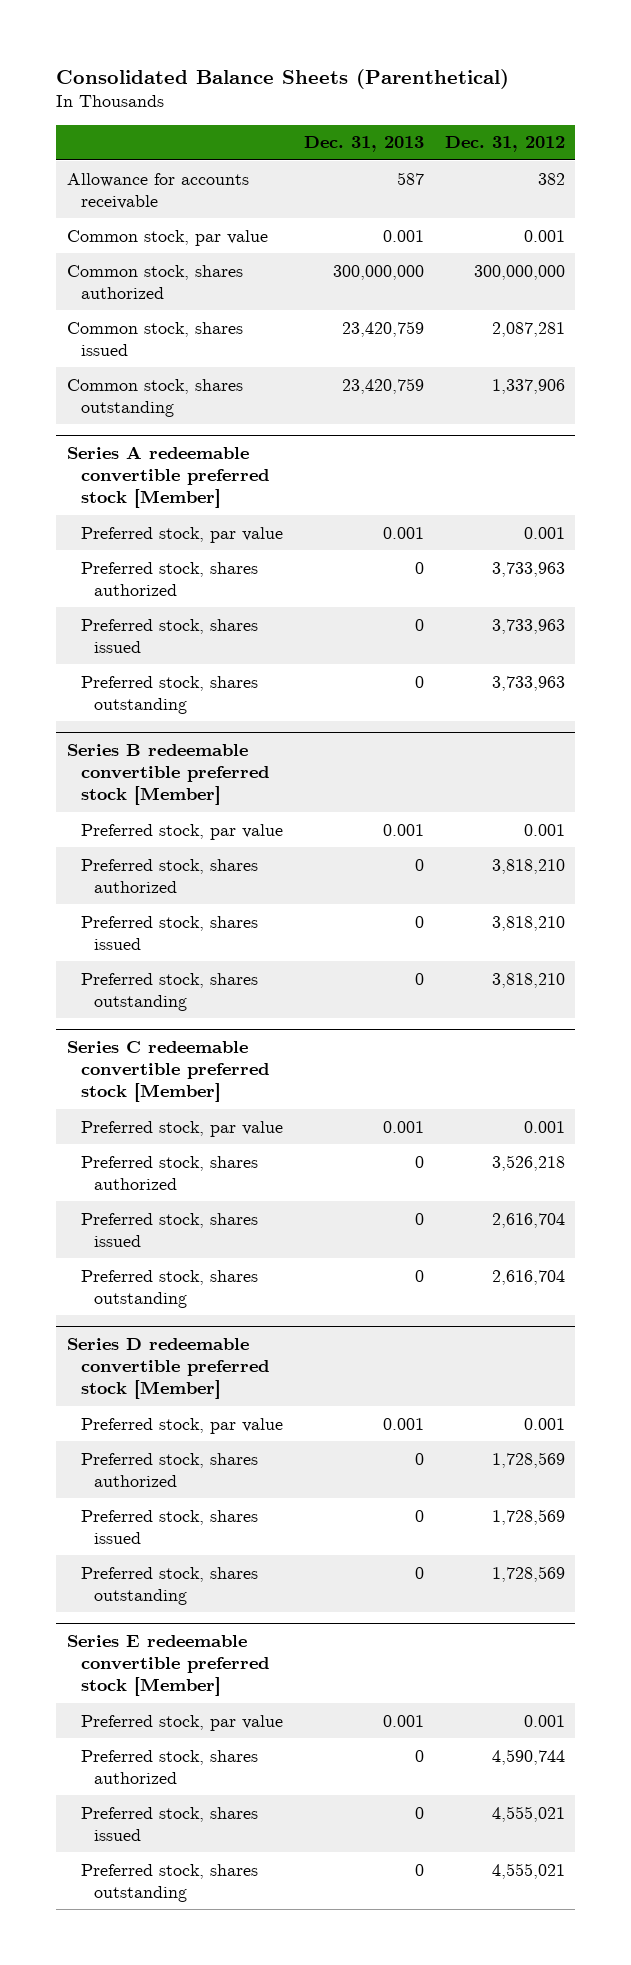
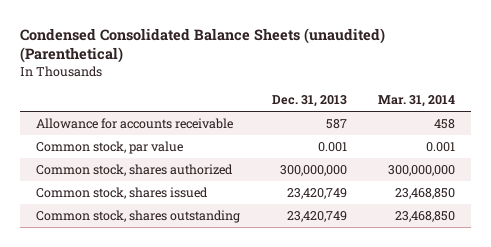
[56,68,510,89] Consolidated Balance Sheets (Parenthetical) -> [20,27,386,63] Condensed Consolidated Balance Sheets (unaudited) (Parenthetical)
[444,136,565,153] Dec. 31, 2012 -> none
none -> [378,95,456,108] Mar. 31, 2014
[66,445,269,509] Series A redeemable convertible preferred stock [Member] -> none
[80,526,283,543] Preferred stock, par value -> none
[80,561,258,596] Preferred stock, shares authorized -> none
[80,618,258,653] Preferred stock, shares issued -> none
[80,675,258,714] Preferred stock, shares outstanding -> none
[66,743,269,806] Series B redeemable convertible preferred stock [Member] -> none
[80,823,283,840] Preferred stock, par value -> none
[80,858,258,893] Preferred stock, shares authorized -> none
[80,915,258,950] Preferred stock, shares issued -> none
[80,972,258,1011] Preferred stock, shares outstanding -> none
[66,1040,269,1103] Series C redeemable convertible preferred stock [Member] -> none
[80,1120,283,1137] Preferred stock, par value -> none
[80,1155,258,1190] Preferred stock, shares authorized -> none
[80,1212,258,1247] Preferred stock, shares issued -> none
[80,1269,258,1308] Preferred stock, shares outstanding -> none
[66,1337,269,1400] Series D redeemable convertible preferred stock [Member] -> none
[80,1417,283,1434] Preferred stock, par value -> none
[80,1452,258,1487] Preferred stock, shares authorized -> none
[80,1509,258,1544] Preferred stock, shares issued -> none
[80,1566,258,1605] Preferred stock, shares outstanding -> none
[66,1634,269,1697] Series E redeemable convertible preferred stock [Member] -> none
[80,1714,283,1731] Preferred stock, par value -> none
[80,1749,258,1784] Preferred stock, shares authorized -> none
[80,1806,258,1841] Preferred stock, shares issued -> none
[80,1863,258,1902] Preferred stock, shares outstanding -> none
[341,320,424,337] 23,420,759 -> [286,188,347,200] 23,420,749
[341,377,424,394] 23,420,759 -> [286,211,347,223] 23,420,749

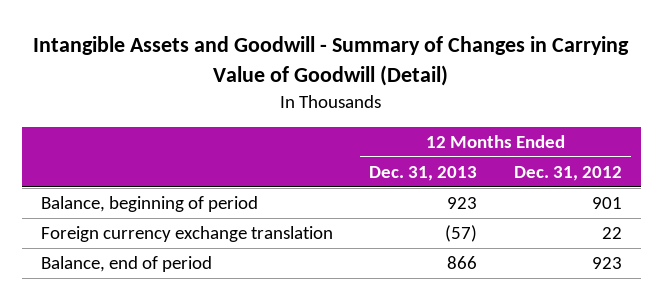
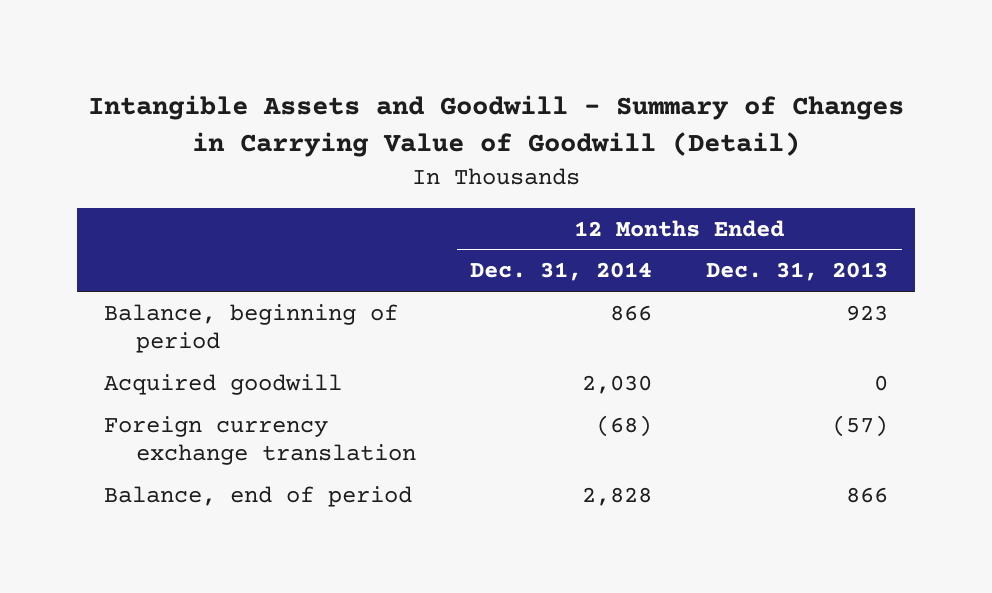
[514,165,623,181] Dec. 31, 2012 -> none
none -> [470,262,653,282] Dec. 31, 2014
none -> [104,373,343,395] Acquired goodwill

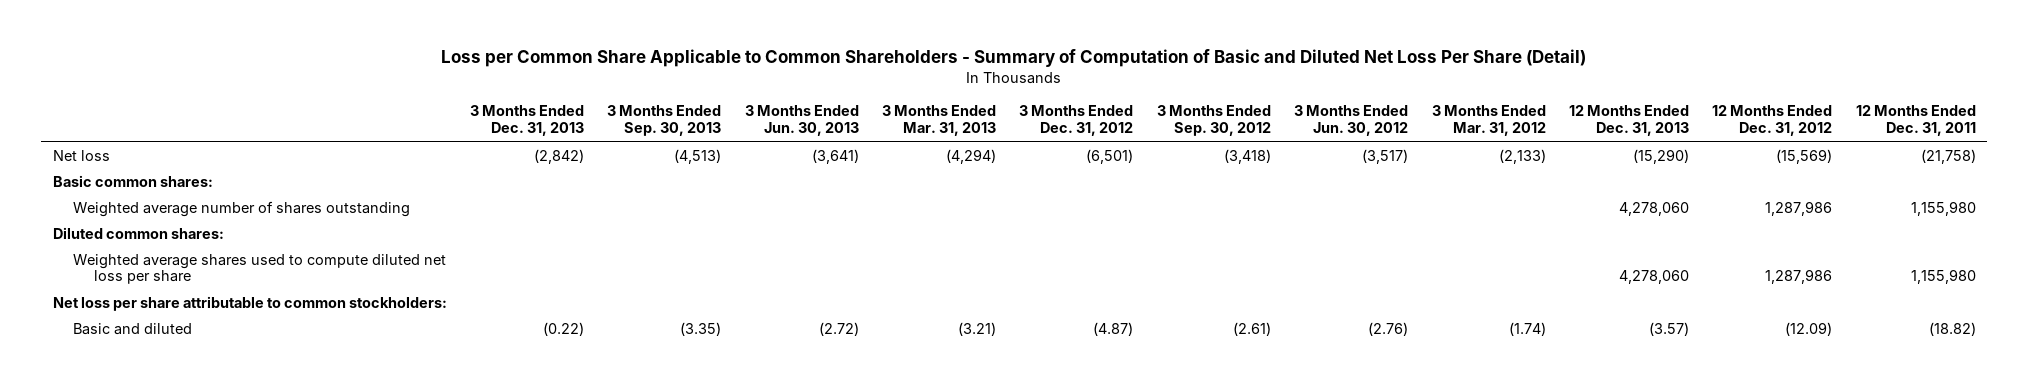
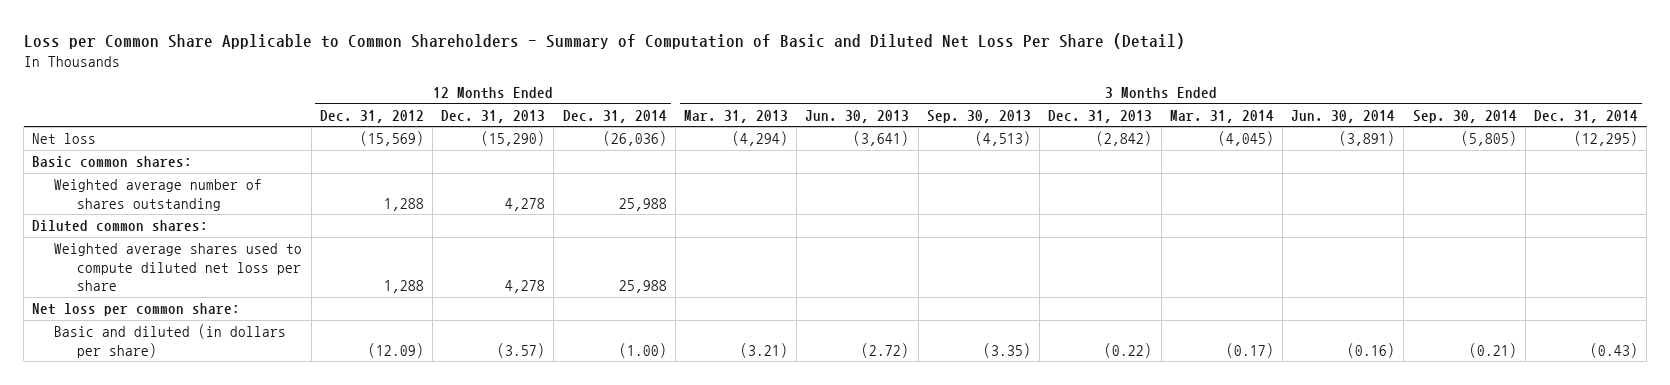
[1019,105,1134,137] 3 Months Ended Dec. 31, 2012 -> none
[1156,105,1271,137] 3 Months Ended Sep. 30, 2012 -> none
[1294,105,1409,137] 3 Months Ended Jun. 30, 2012 -> none
[1431,105,1546,137] 3 Months Ended Mar. 31, 2012 -> none
[1855,105,1976,137] 12 Months Ended Dec. 31, 2011 -> none
none -> [562,109,667,123] Dec. 31, 2014
none -> [1169,109,1274,123] Mar. 31, 2014
none -> [1291,109,1396,123] Jun. 30, 2014
none -> [1412,109,1517,123] Sep. 30, 2014
none -> [1533,109,1638,123] Dec. 31, 2014
[1618,201,1689,216] 4,278,060 -> [505,197,546,211] 4,278
[1765,200,1833,216] 1,287,986 -> [383,197,424,211] 1,288
[1618,270,1689,285] 4,278,060 -> [505,280,546,294] 4,278
[1765,269,1833,285] 1,287,986 -> [383,280,424,294] 1,288
[52,295,447,311] Net loss per share attributable to common stockholders: -> [32,303,241,317] Net loss per common share:
[73,322,193,335] Basic and diluted -> [54,324,287,358] Basic and diluted (in dollars per share)

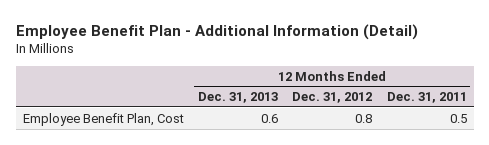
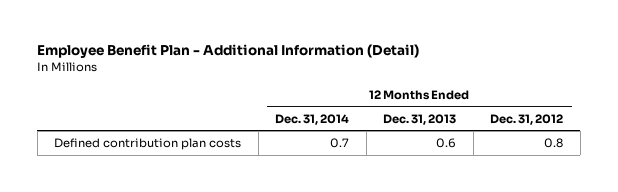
[386,92,467,104] Dec. 31, 2011 -> none
none -> [275,113,350,125] Dec. 31, 2014
[22,112,184,126] Employee Benefit Plan, Cost -> [54,138,242,151] Defined contribution plan costs

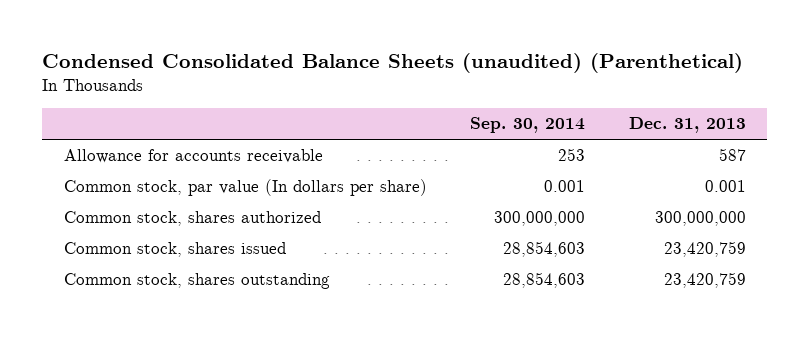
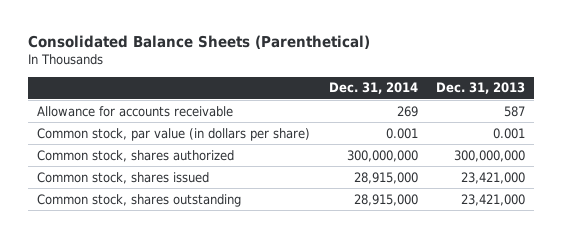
[42,53,744,74] Condensed Consolidated Balance Sheets (unaudited) (Parenthetical) -> [28,35,371,50] Consolidated Balance Sheets (Parenthetical)
[470,117,586,134] Sep. 30, 2014 -> none
none -> [328,82,418,95] Dec. 31, 2014
[63,179,427,197] Common stock, par value (In dollars per share) -> [37,127,311,141] Common stock, par value (in dollars per share)
[663,241,746,258] 23,420,759 -> [460,171,525,184] 23,421,000
[663,272,746,289] 23,420,759 -> [460,193,525,206] 23,421,000

